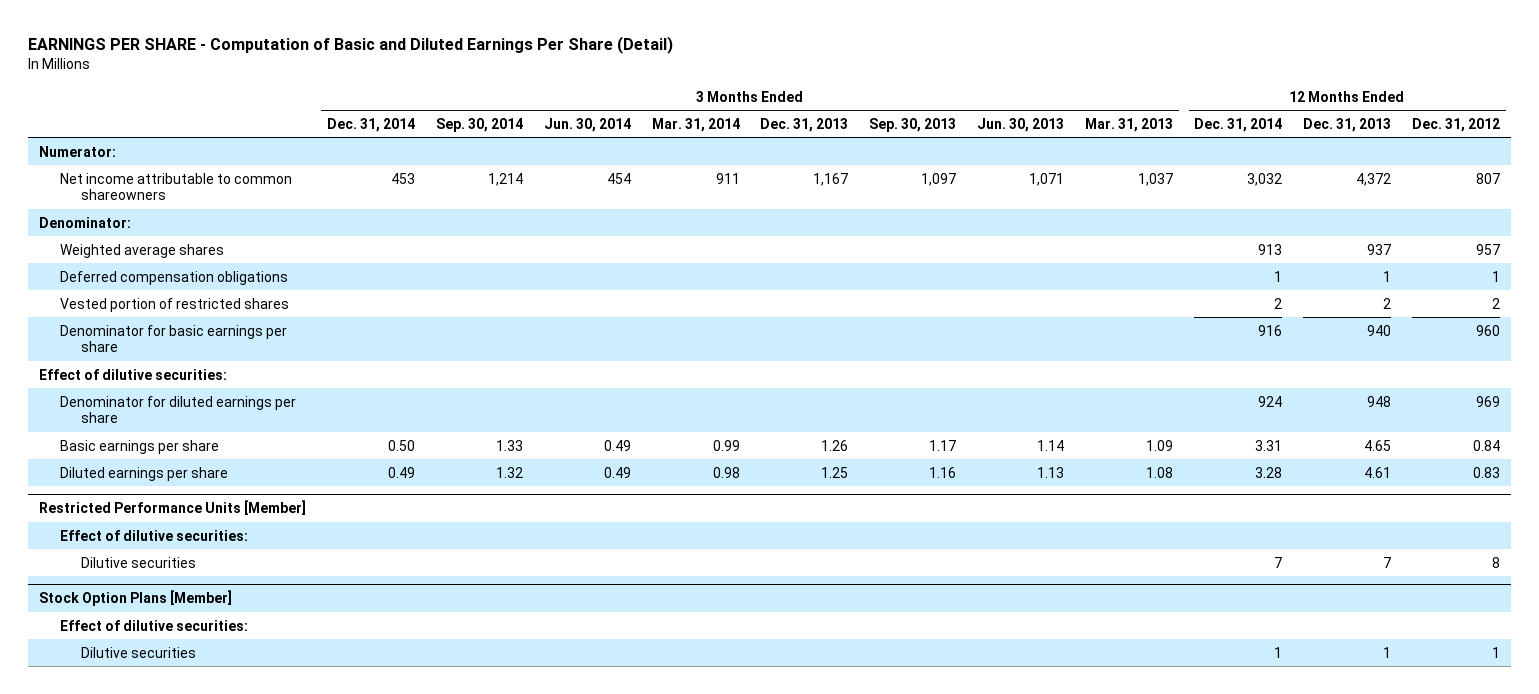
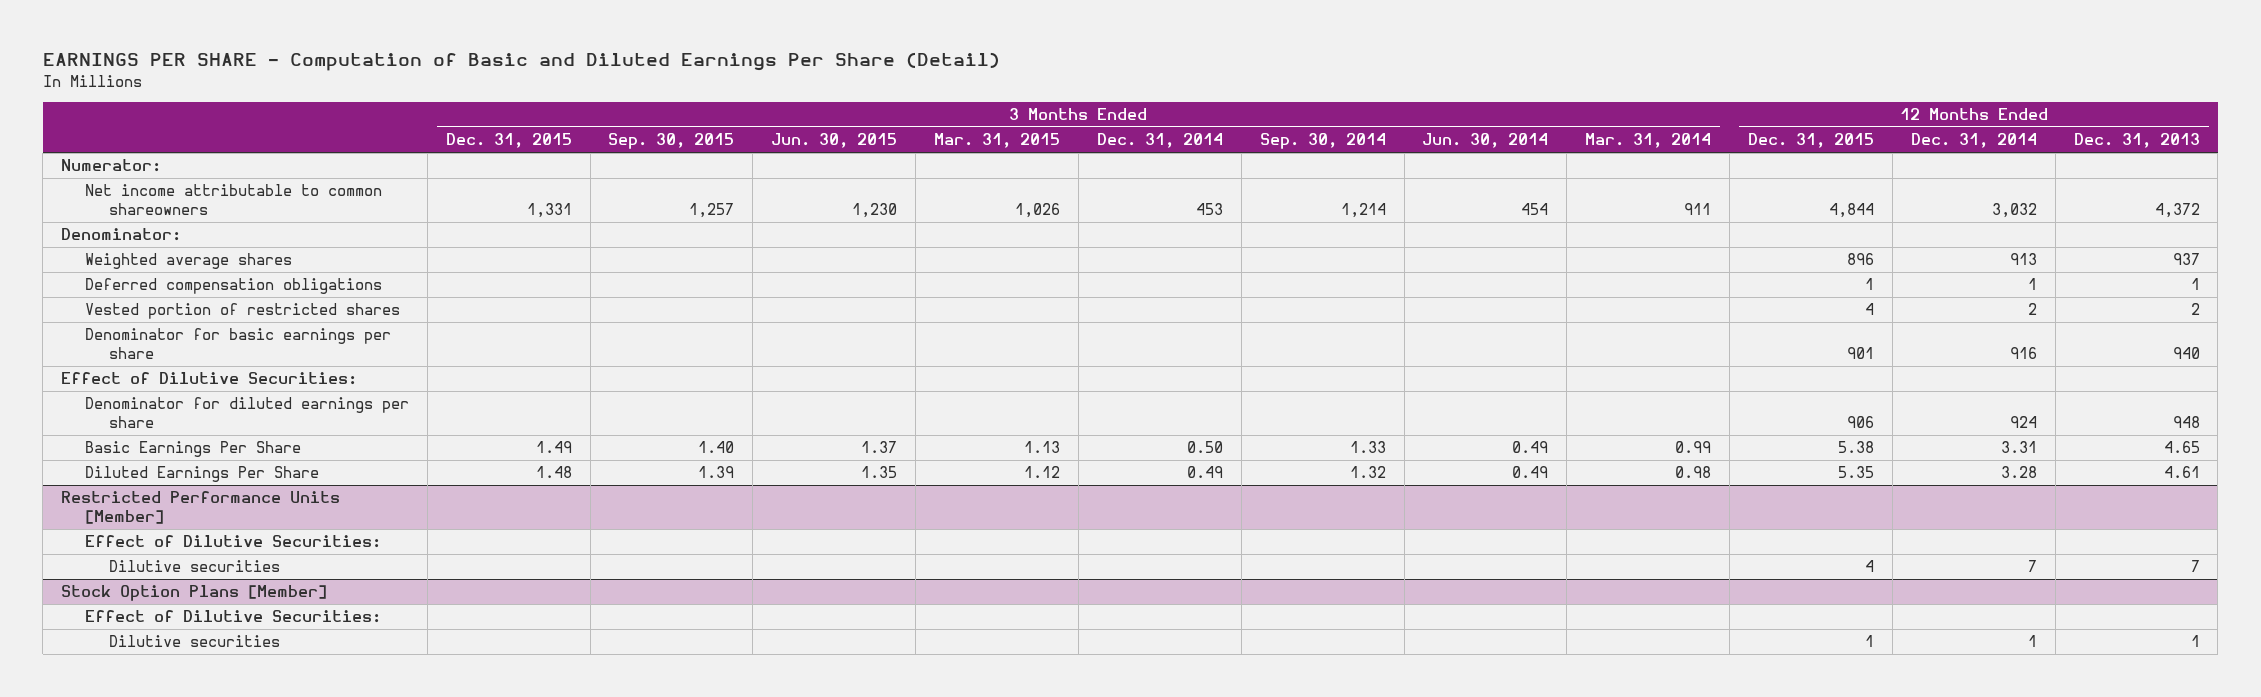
[760,117,849,132] Dec. 31, 2013 -> none
[869,117,957,132] Sep. 30, 2013 -> none
[977,117,1065,132] Jun. 30, 2013 -> none
[1085,117,1174,132] Mar. 31, 2013 -> none
[1412,117,1501,132] Dec. 31, 2012 -> none
none -> [445,133,572,149] Dec. 31, 2015
none -> [608,133,735,150] Sep. 30, 2015
none -> [771,133,898,149] Jun. 30, 2015
none -> [934,133,1061,149] Mar. 31, 2015
none -> [1748,133,1875,149] Dec. 31, 2015
[38,368,227,380] Effect of dilutive securities: -> [61,372,358,386] Effect of Dilutive Securities:
[59,439,219,454] Basic earnings per share -> [84,441,301,458] Basic Earnings Per Share
[59,466,228,481] Diluted earnings per share -> [84,466,319,483] Diluted Earnings Per Share
[59,529,248,541] Effect of dilutive securities: -> [84,535,381,549] Effect of Dilutive Securities:
[59,619,248,631] Effect of dilutive securities: -> [84,610,381,624] Effect of Dilutive Securities:

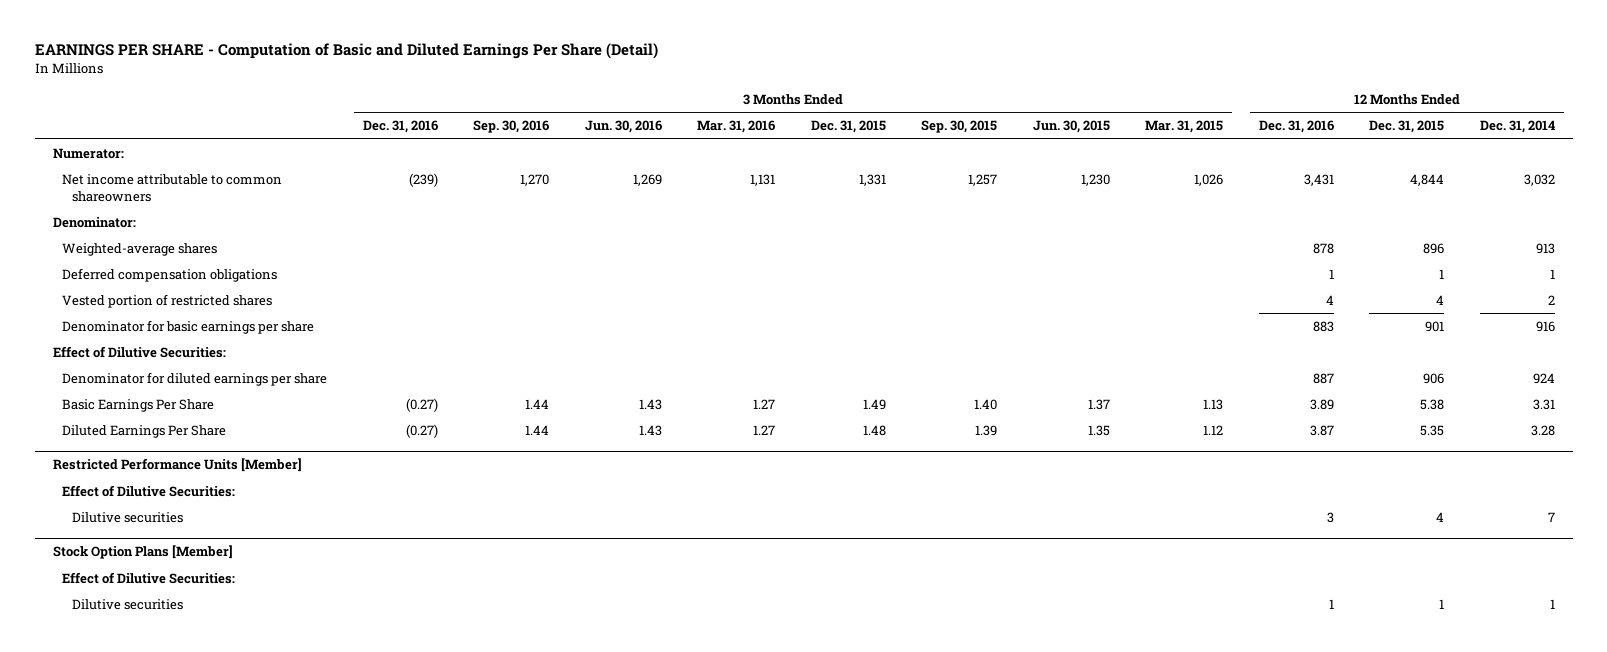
[1096,133,1223,149] Dec. 31, 2014 -> none
[1259,133,1386,150] Sep. 30, 2014 -> none
[1422,133,1549,149] Jun. 30, 2014 -> none
[1585,133,1712,149] Mar. 31, 2014 -> none
[2073,133,2200,149] Dec. 31, 2013 -> none
none -> [362,120,438,134] Dec. 31, 2016
none -> [473,120,550,134] Sep. 30, 2016
none -> [584,120,662,134] Jun. 30, 2016
none -> [697,120,776,134] Mar. 31, 2016
none -> [1258,120,1334,134] Dec. 31, 2016
[84,253,292,270] Weighted average shares -> [62,242,218,256] Weighted-average shares

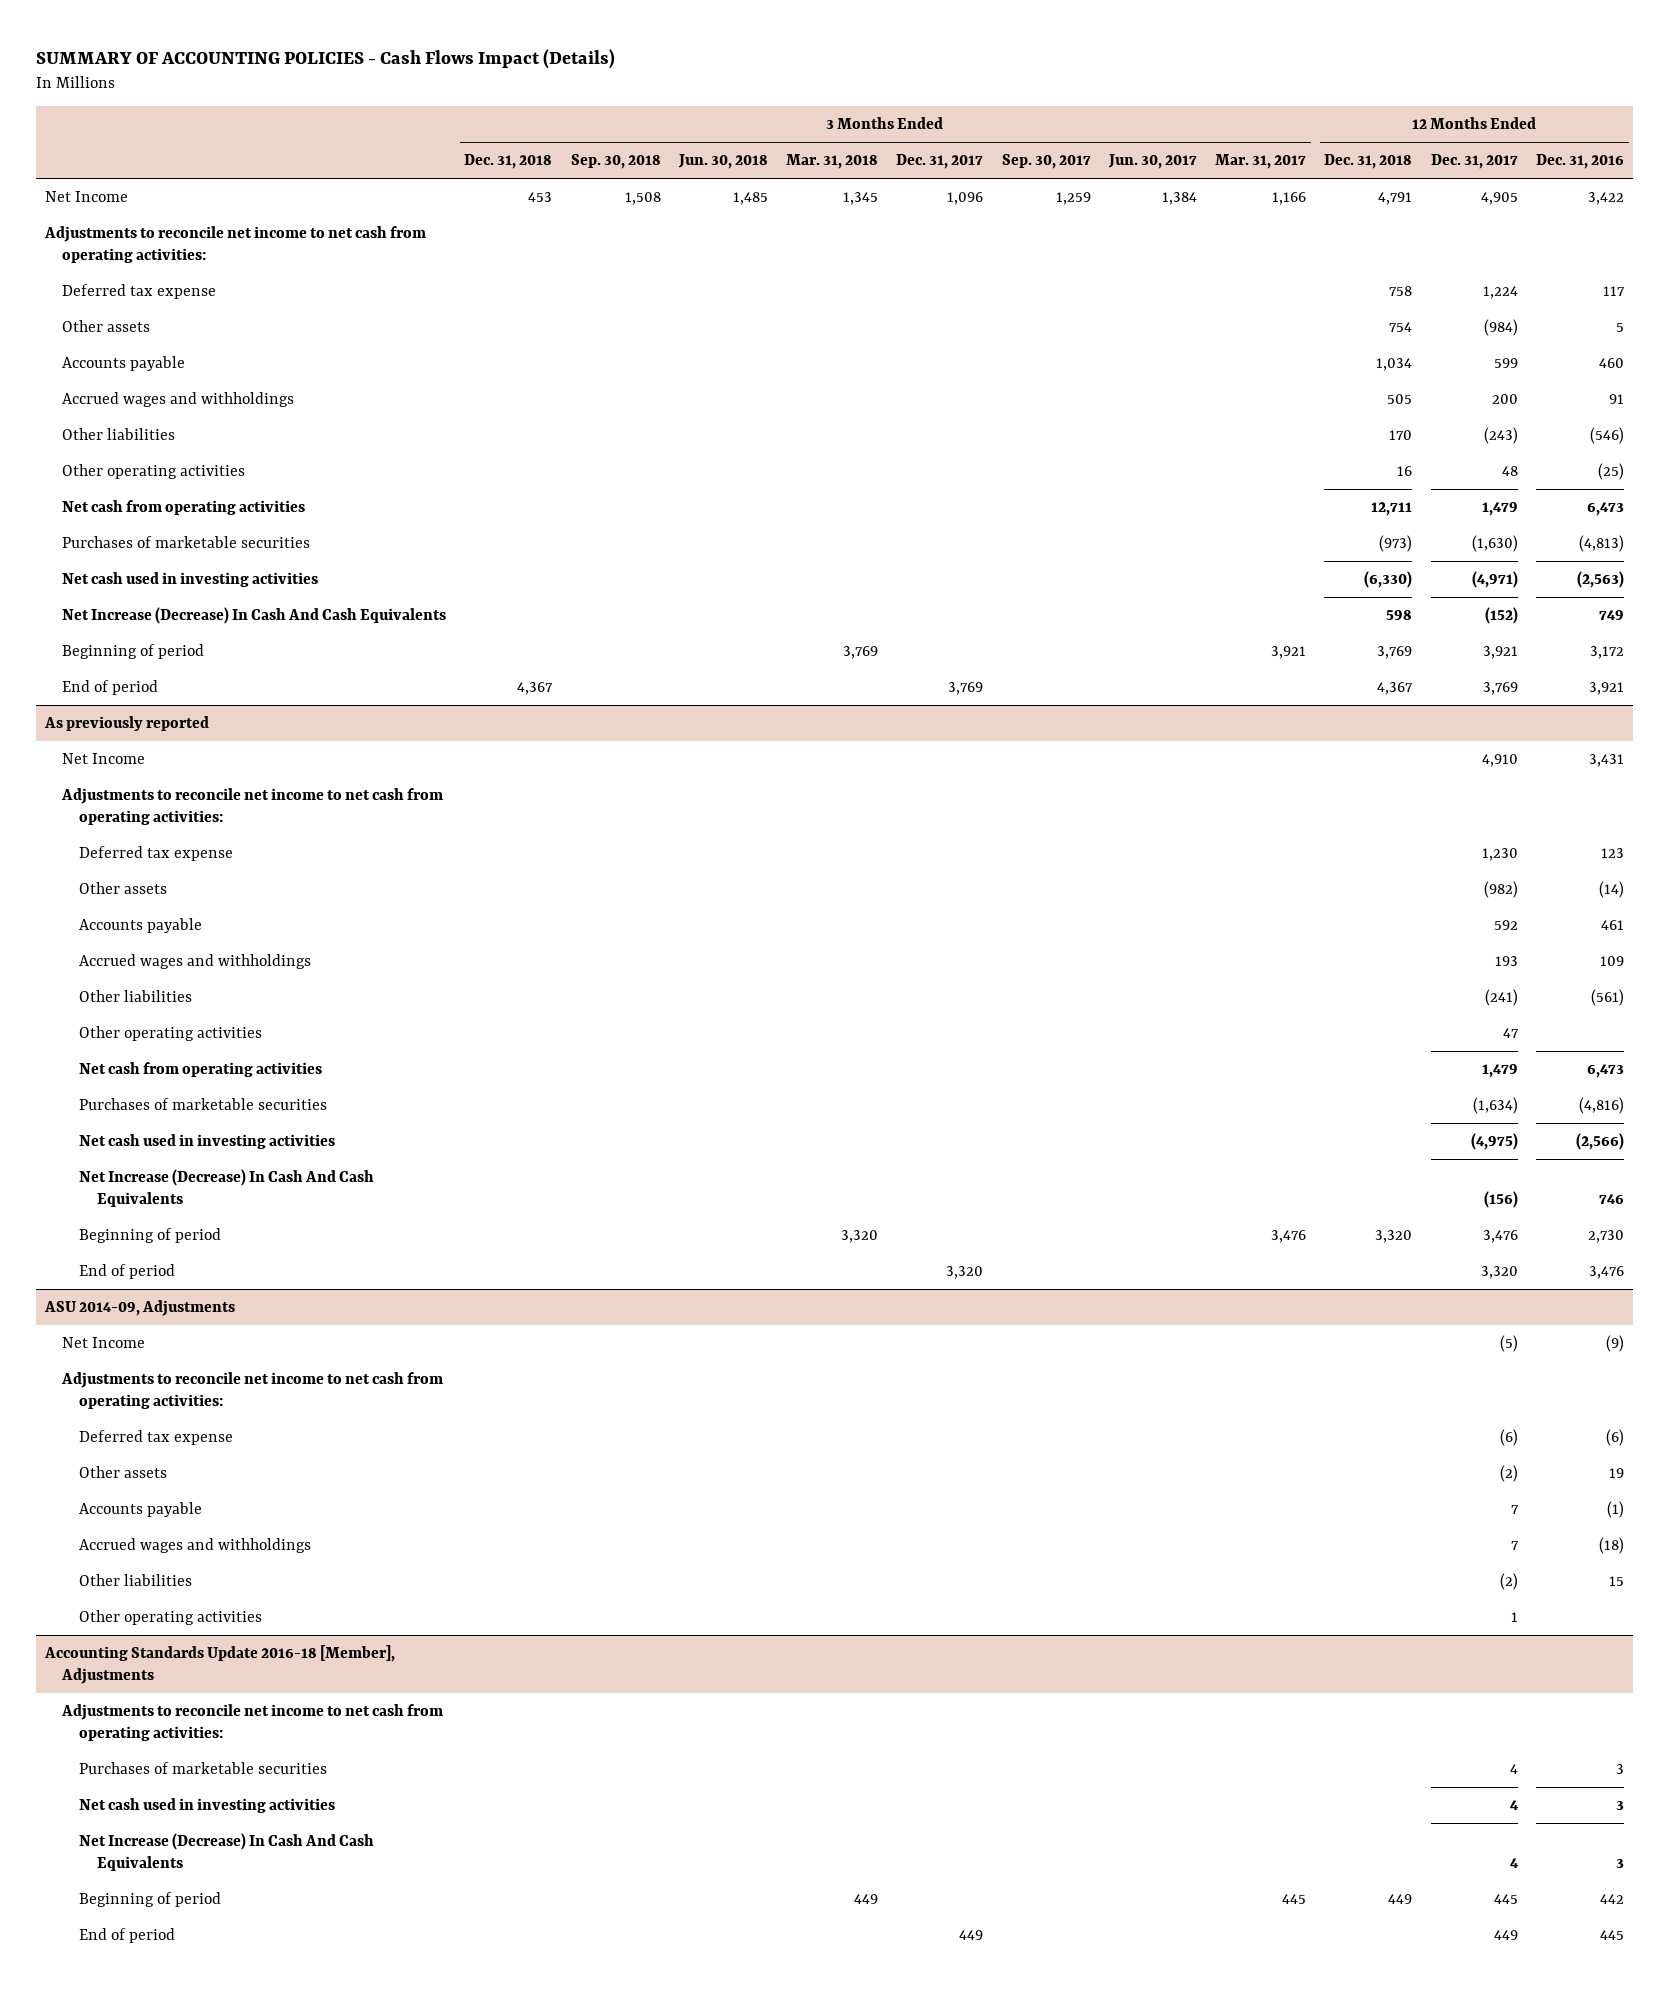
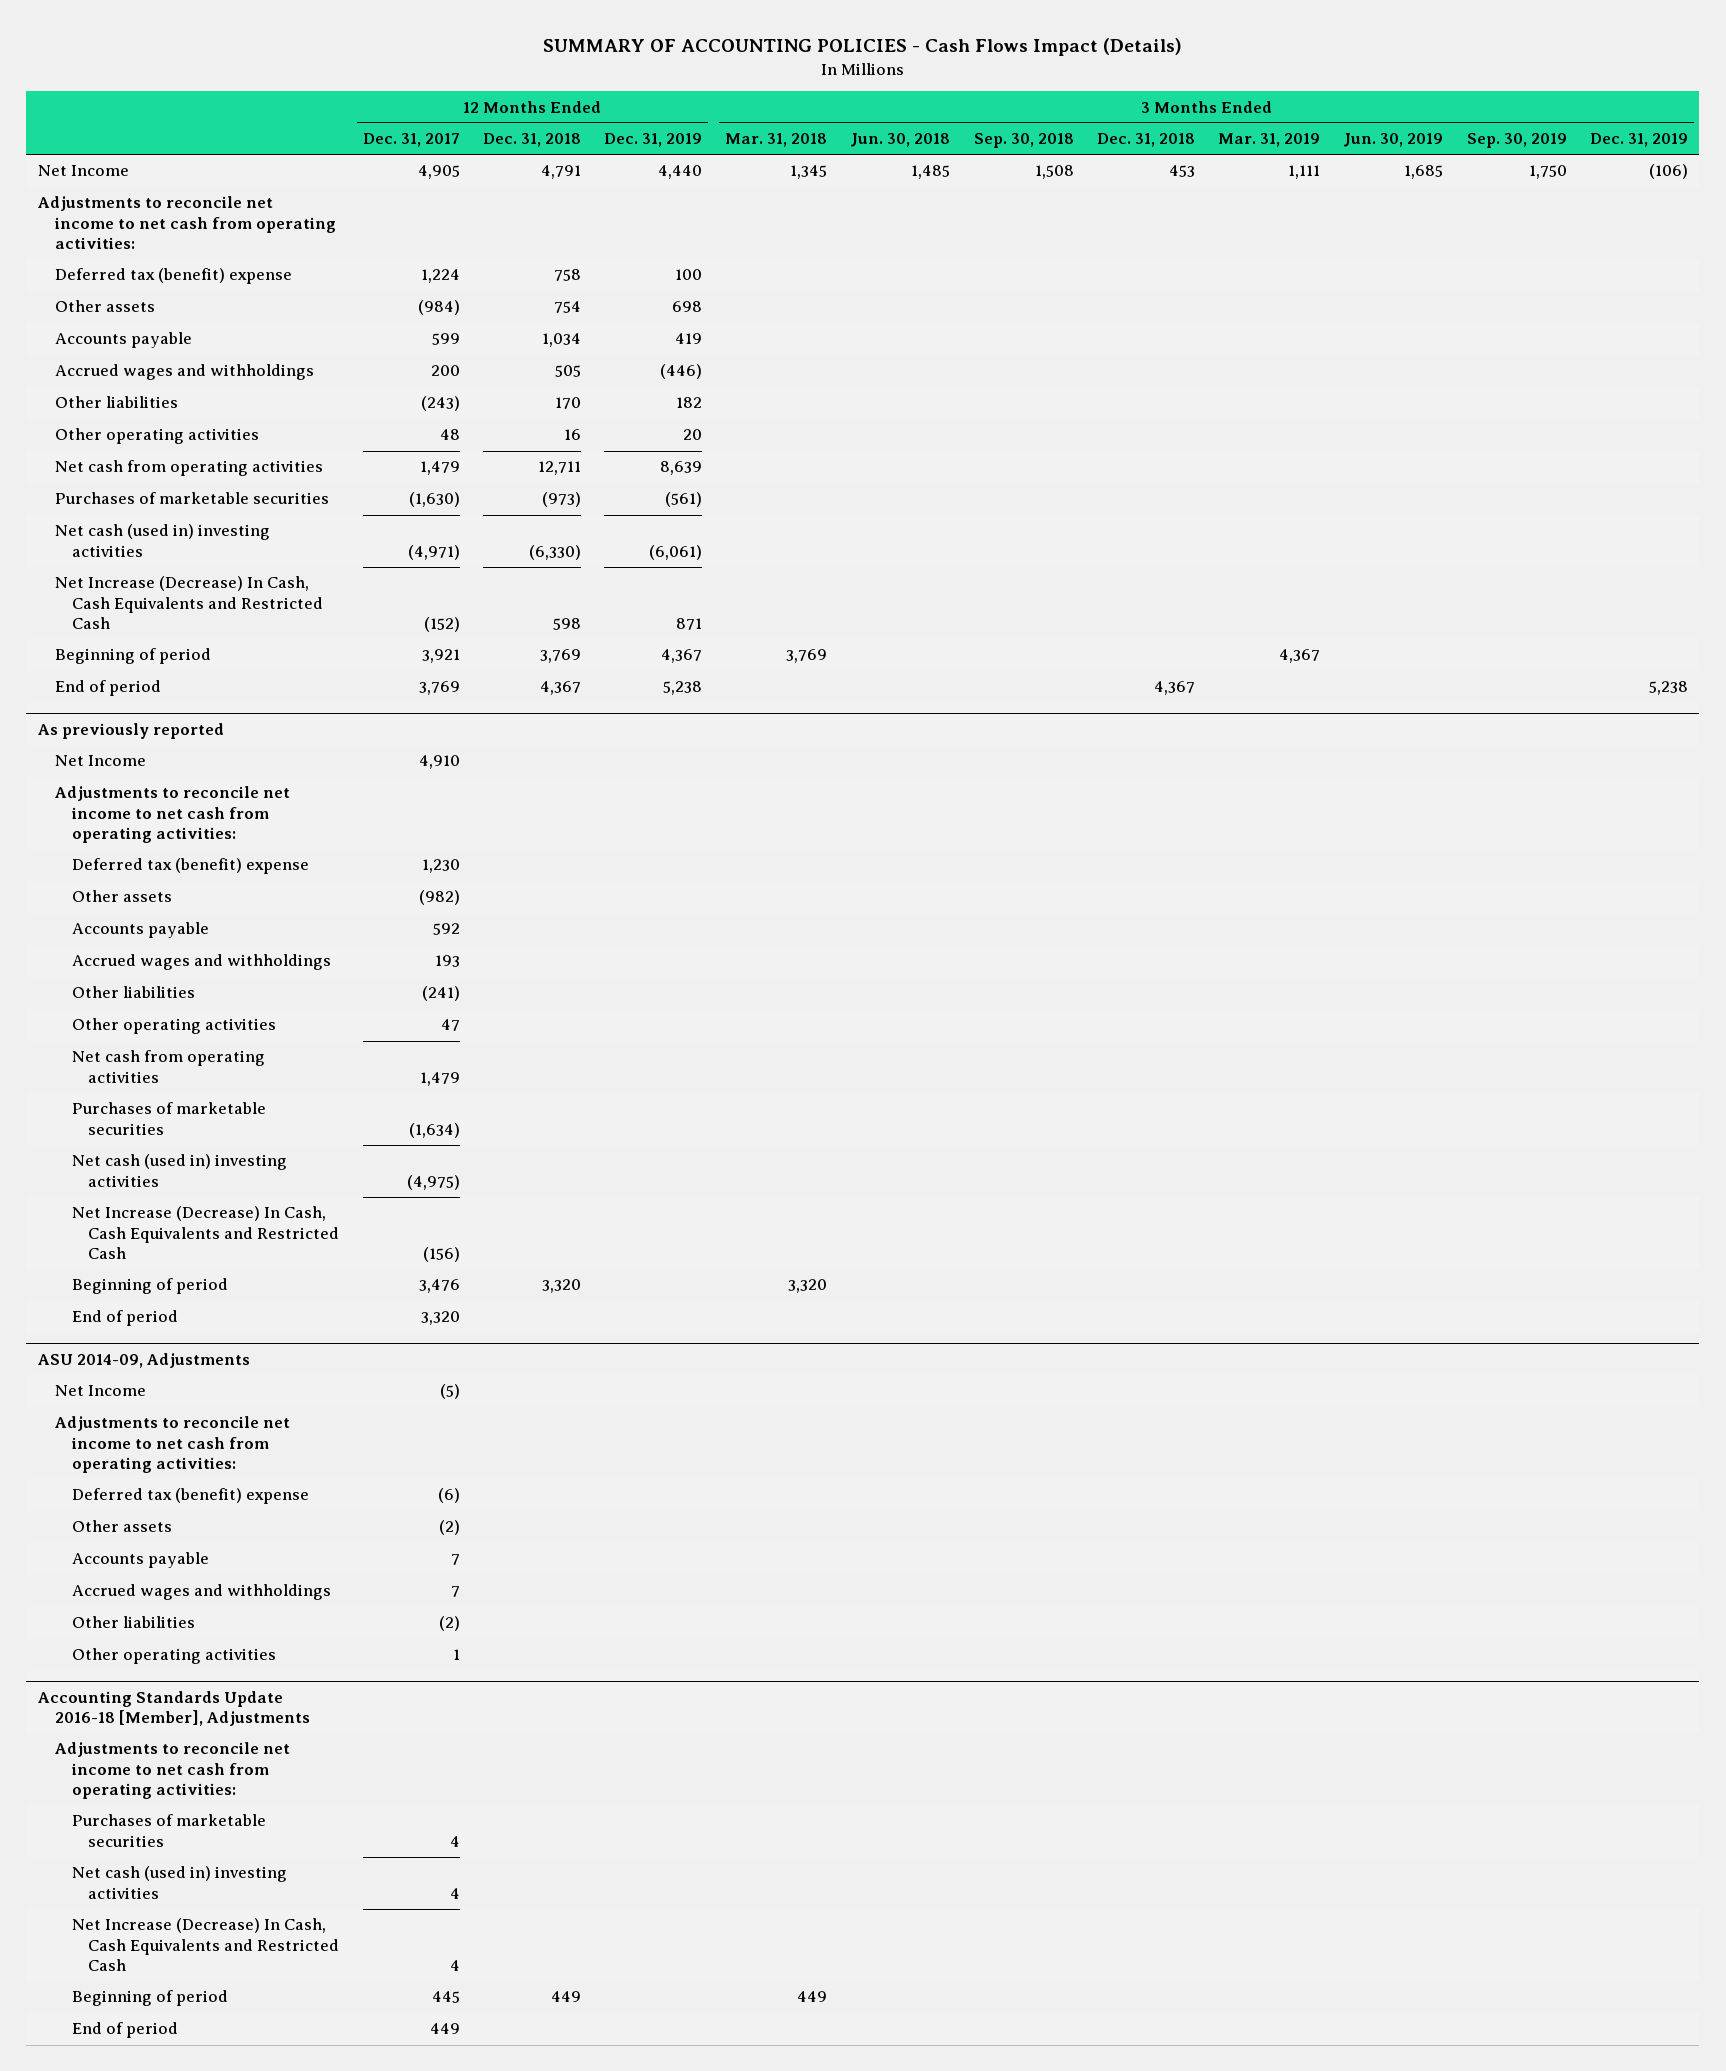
[896,154,984,170] Dec. 31, 2017 -> none
[1001,154,1091,170] Sep. 30, 2017 -> none
[1107,154,1197,170] Jun. 30, 2017 -> none
[1215,154,1307,170] Mar. 31, 2017 -> none
[1536,154,1625,170] Dec. 31, 2016 -> none
none -> [604,133,703,148] Dec. 31, 2019
none -> [1218,133,1321,148] Mar. 31, 2019
none -> [1343,133,1444,148] Jun. 30, 2019
none -> [1466,133,1567,149] Sep. 30, 2019
none -> [1589,133,1688,148] Dec. 31, 2019
[62,284,217,300] Deferred tax expense -> [54,268,292,285] Deferred tax (benefit) expense
[62,572,319,588] Net cash used in investing activities -> [54,524,270,557] Net cash (used in) investing activities
[62,607,447,625] Net Increase (Decrease) In Cash And Cash Equivalents -> [54,576,323,630] Net Increase (Decrease) In Cash, Cash Equivalents and Restricted Cash
[79,846,234,862] Deferred tax expense -> [71,858,309,875] Deferred tax (benefit) expense
[79,1134,336,1150] Net cash used in investing activities -> [71,1154,287,1187] Net cash (used in) investing activities
[79,1169,375,1208] Net Increase (Decrease) In Cash And Cash Equivalents -> [71,1206,340,1260] Net Increase (Decrease) In Cash, Cash Equivalents and Restricted Cash
[79,1430,234,1446] Deferred tax expense -> [71,1488,309,1505] Deferred tax (benefit) expense
[79,1798,336,1814] Net cash used in investing activities -> [71,1866,287,1899] Net cash (used in) investing activities
[79,1833,375,1872] Net Increase (Decrease) In Cash And Cash Equivalents -> [71,1918,340,1972] Net Increase (Decrease) In Cash, Cash Equivalents and Restricted Cash

